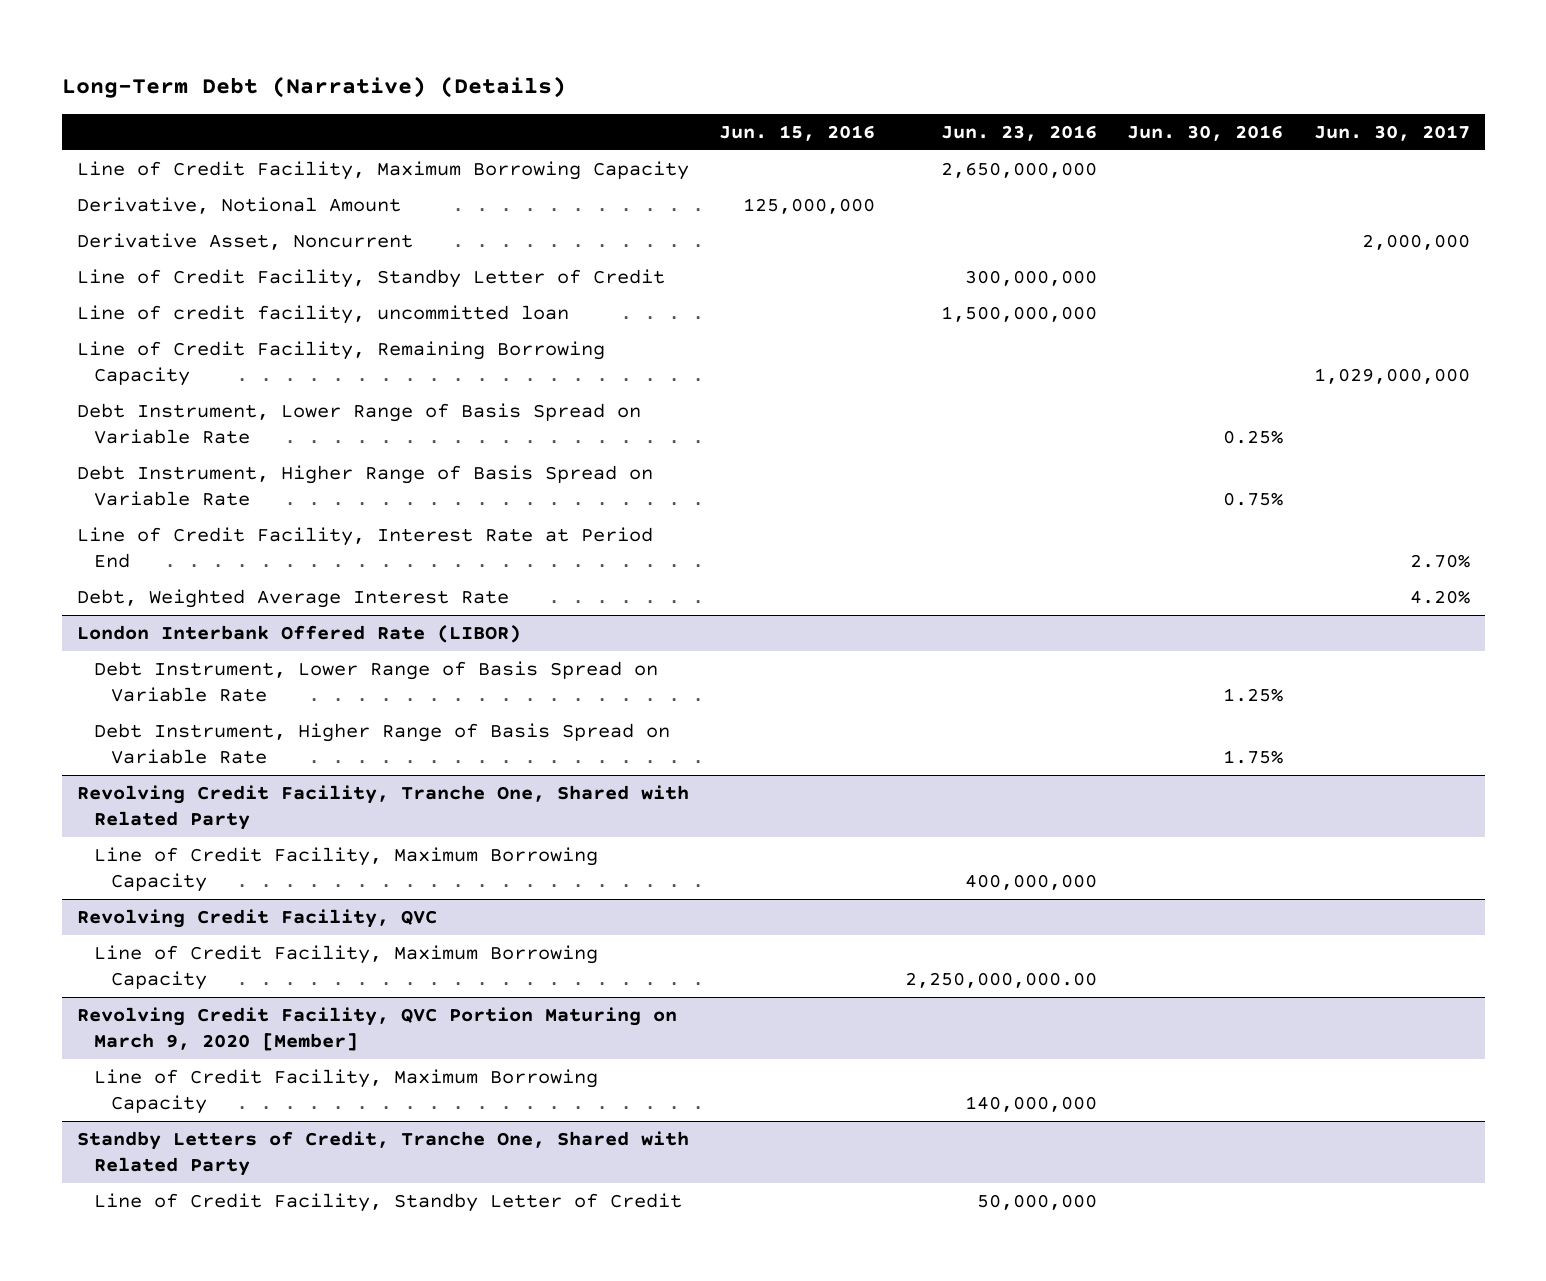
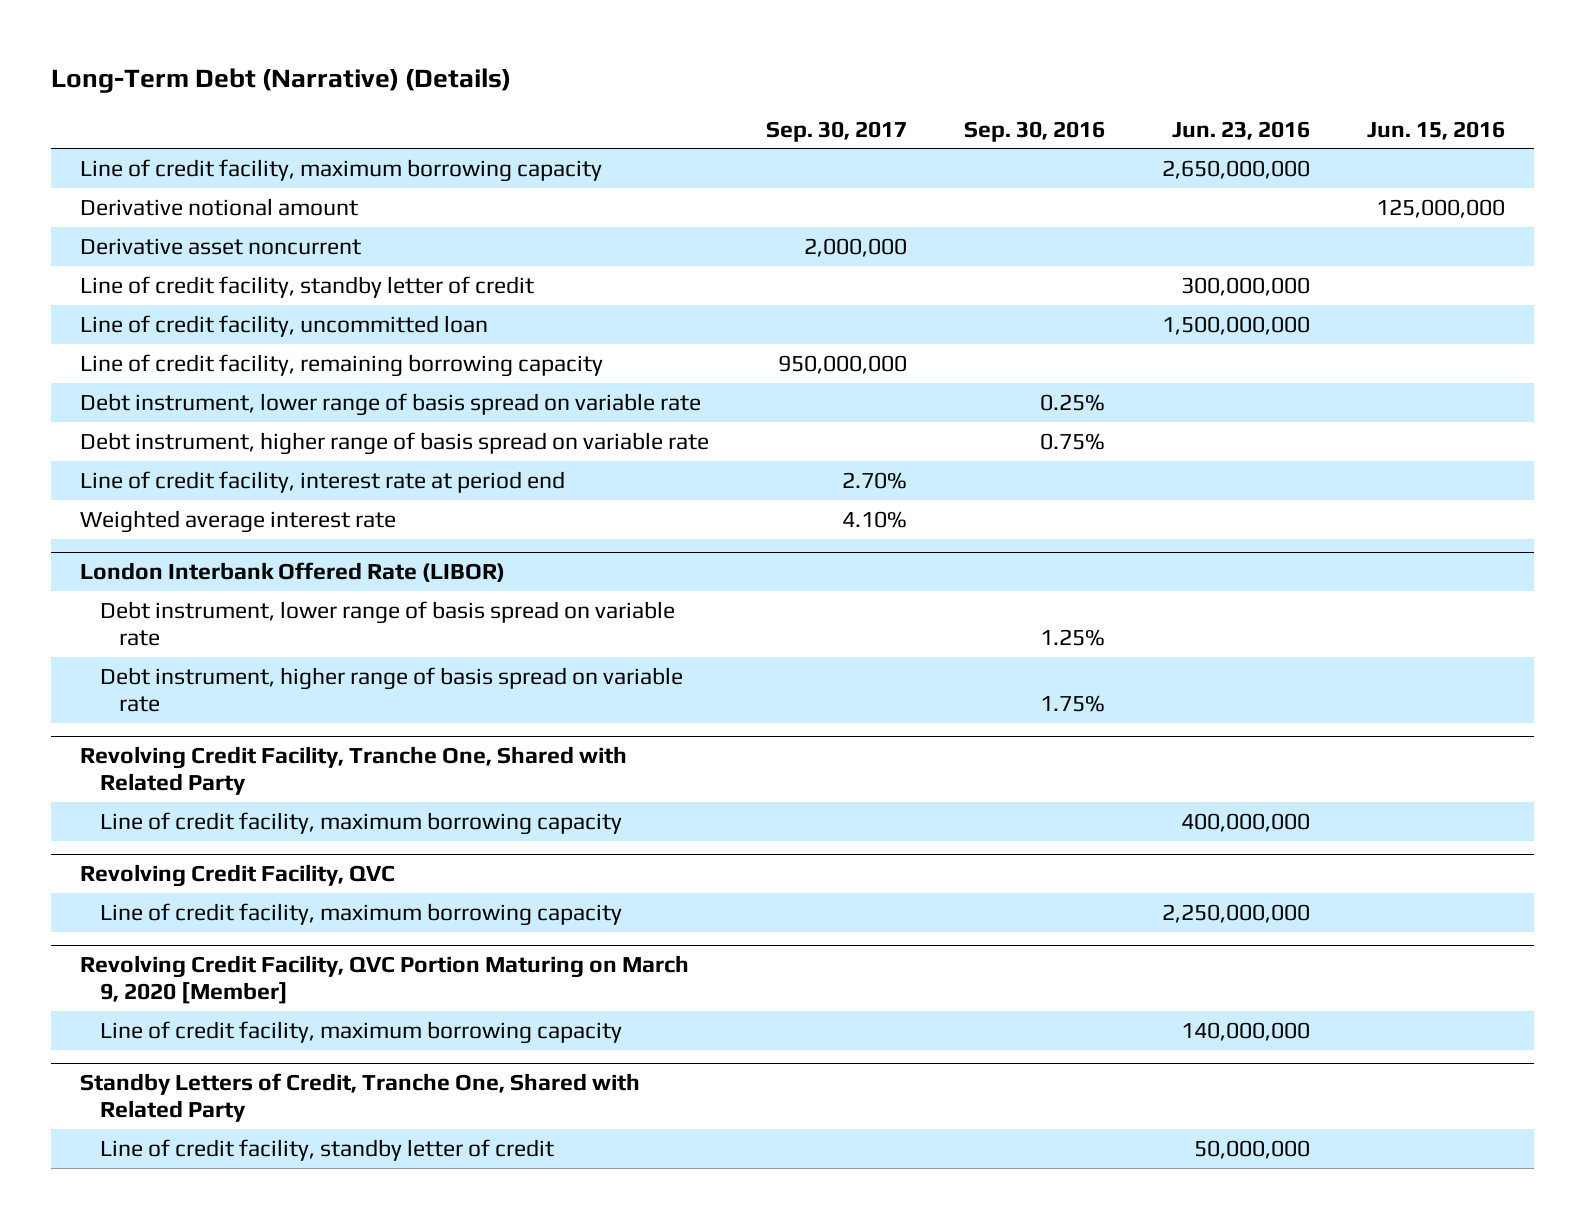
[1127,124,1284,141] Jun. 30, 2016 -> none
[1313,124,1470,141] Jun. 30, 2017 -> none
none -> [765,120,907,142] Sep. 30, 2017
none -> [963,120,1105,142] Sep. 30, 2016
[76,160,689,180] Line of Credit Facility, Maximum Borrowing Capacity -> [79,158,602,182] Line of credit facility, maximum borrowing capacity
[76,196,401,214] Derivative, Notional Amount -> [79,197,358,216] Derivative notional amount
[76,232,413,250] Derivative Asset, Noncurrent -> [79,237,361,255] Derivative asset noncurrent
[76,268,665,288] Line of Credit Facility, Standby Letter of Credit -> [79,275,534,298] Line of credit facility, standby letter of credit
[76,340,605,387] Line of Credit Facility, Remaining Borrowing Capacity -> [79,353,603,377] Line of credit facility, remaining borrowing capacity
[76,402,641,445] Debt Instrument, Lower Range of Basis Spread on Variable Rate -> [79,392,701,416] Debt instrument, lower range of basis spread on variable rate
[76,464,653,507] Debt Instrument, Higher Range of Basis Spread on Variable Rate -> [79,431,709,455] Debt instrument, higher range of basis spread on variable rate
[76,526,653,569] Line of Credit Facility, Interest Rate at Period End -> [79,470,565,493] Line of credit facility, interest rate at period end
[76,588,509,608] Debt, Weighted Average Interest Rate -> [79,509,396,533] Weighted average interest rate
[94,660,659,703] Debt Instrument, Lower Range of Basis Spread on Variable Rate -> [99,600,675,646] Debt instrument, lower range of basis spread on variable rate
[94,722,671,765] Debt Instrument, Higher Range of Basis Spread on Variable Rate -> [99,666,683,712] Debt instrument, higher range of basis spread on variable rate
[94,846,599,893] Line of Credit Facility, Maximum Borrowing Capacity -> [99,811,622,835] Line of credit facility, maximum borrowing capacity
[94,944,599,991] Line of Credit Facility, Maximum Borrowing Capacity -> [99,902,622,926] Line of credit facility, maximum borrowing capacity
[905,972,1098,989] 2,250,000,000.00 -> [1161,903,1310,923] 2,250,000,000
[94,1068,599,1115] Line of Credit Facility, Maximum Borrowing Capacity -> [99,1020,622,1044] Line of credit facility, maximum borrowing capacity
[94,1192,683,1212] Line of Credit Facility, Standby Letter of Credit -> [99,1138,554,1161] Line of credit facility, standby letter of credit

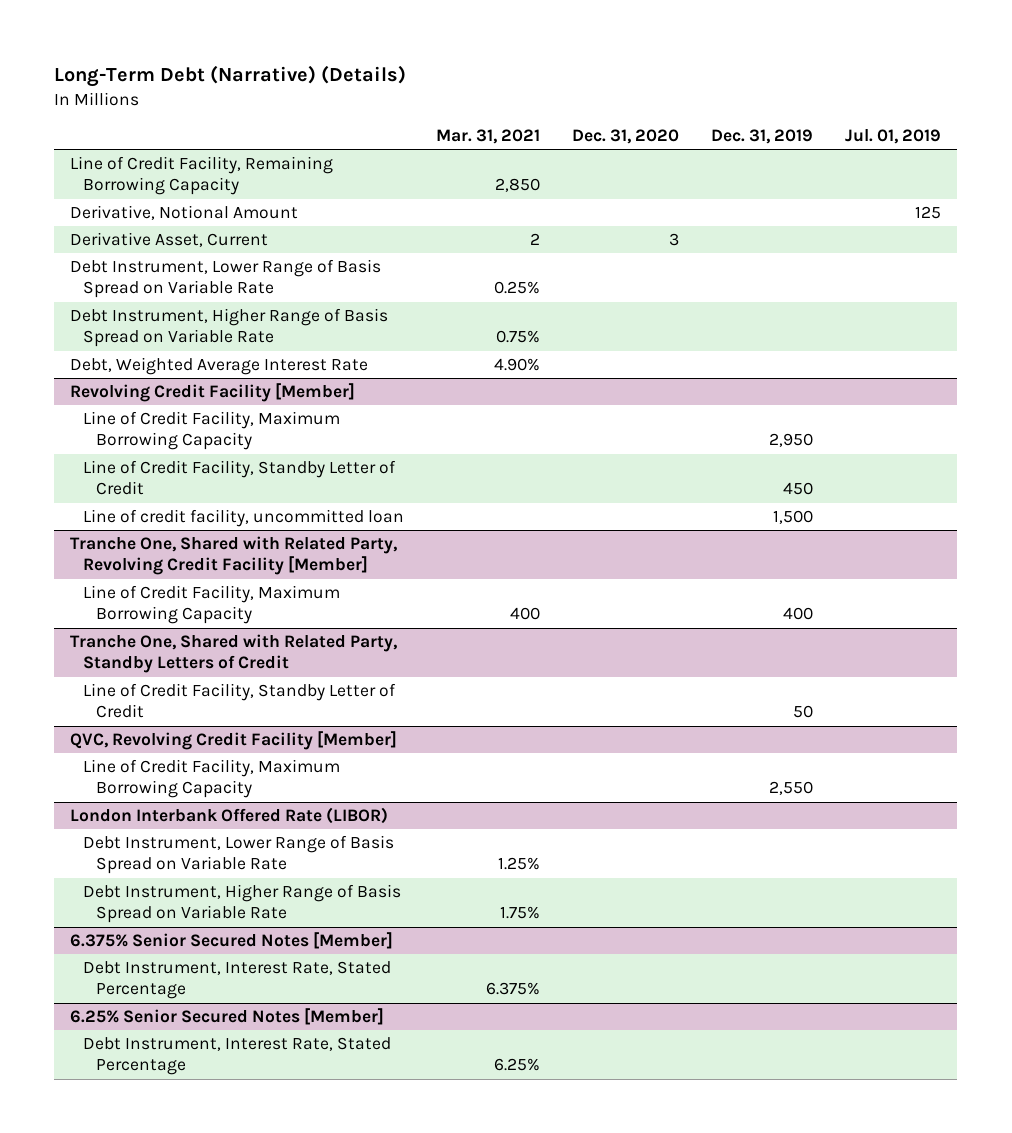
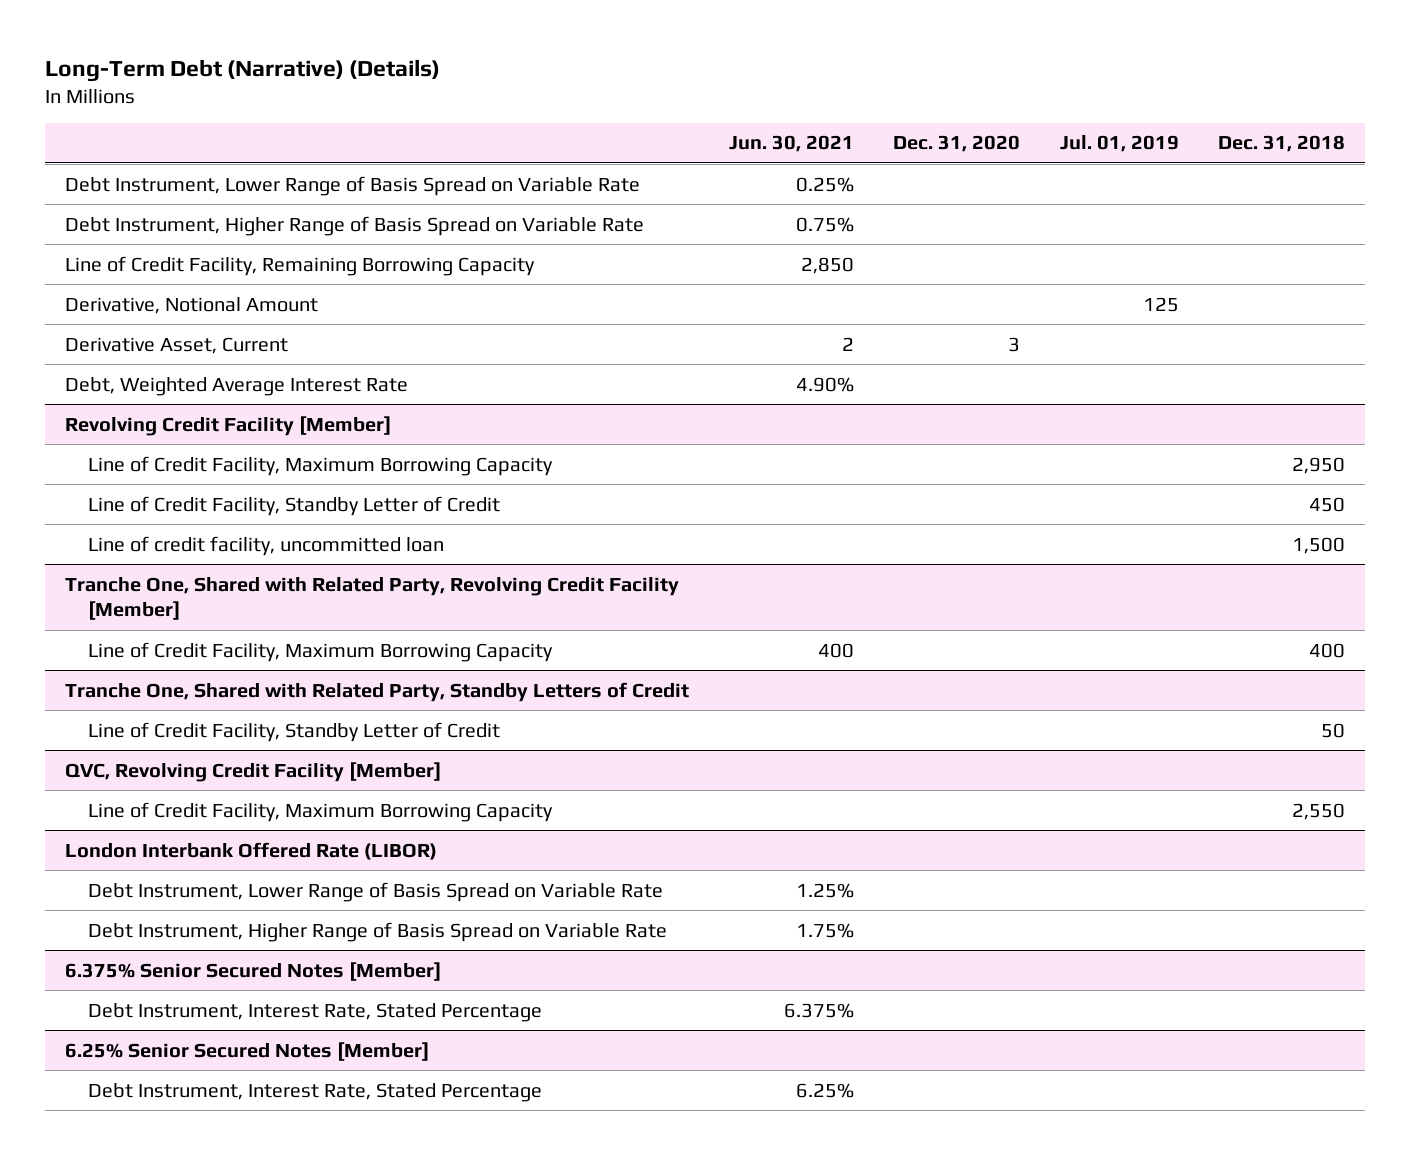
[436,129,541,145] Mar. 31, 2021 -> none
[711,129,814,145] Dec. 31, 2019 -> none
none -> [728,135,854,153] Jun. 30, 2021
none -> [1218,135,1346,153] Dec. 31, 2018
[70,259,382,299] Debt Instrument, Lower Range of Basis Spread on Variable Rate -> [65,175,641,196] Debt Instrument, Lower Range of Basis Spread on Variable Rate
[70,308,389,348] Debt Instrument, Higher Range of Basis Spread on Variable Rate -> [65,215,645,236] Debt Instrument, Higher Range of Basis Spread on Variable Rate

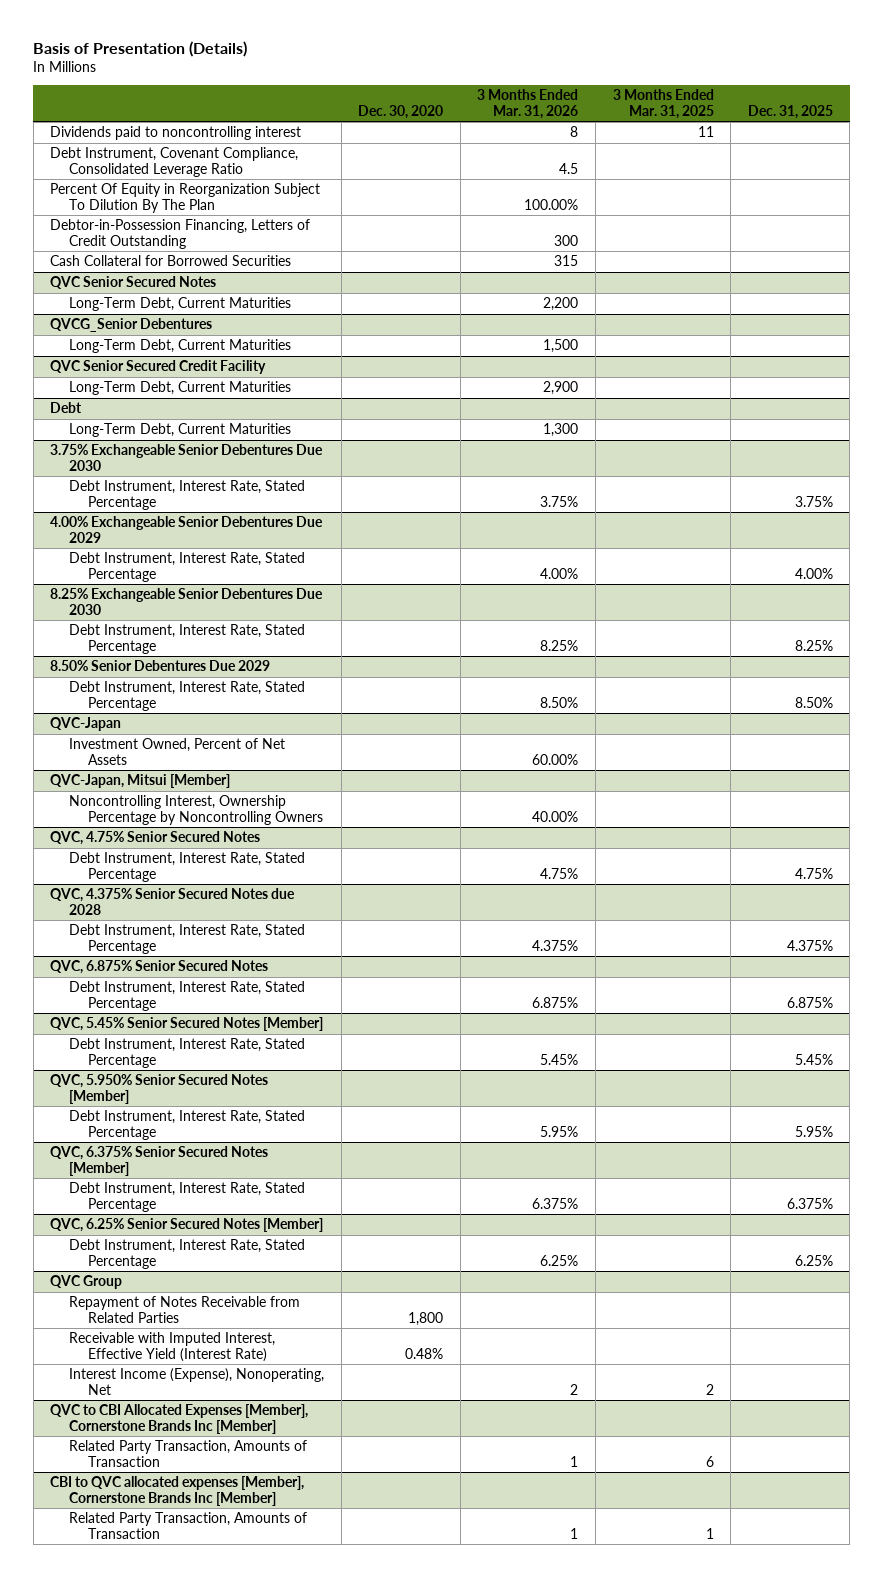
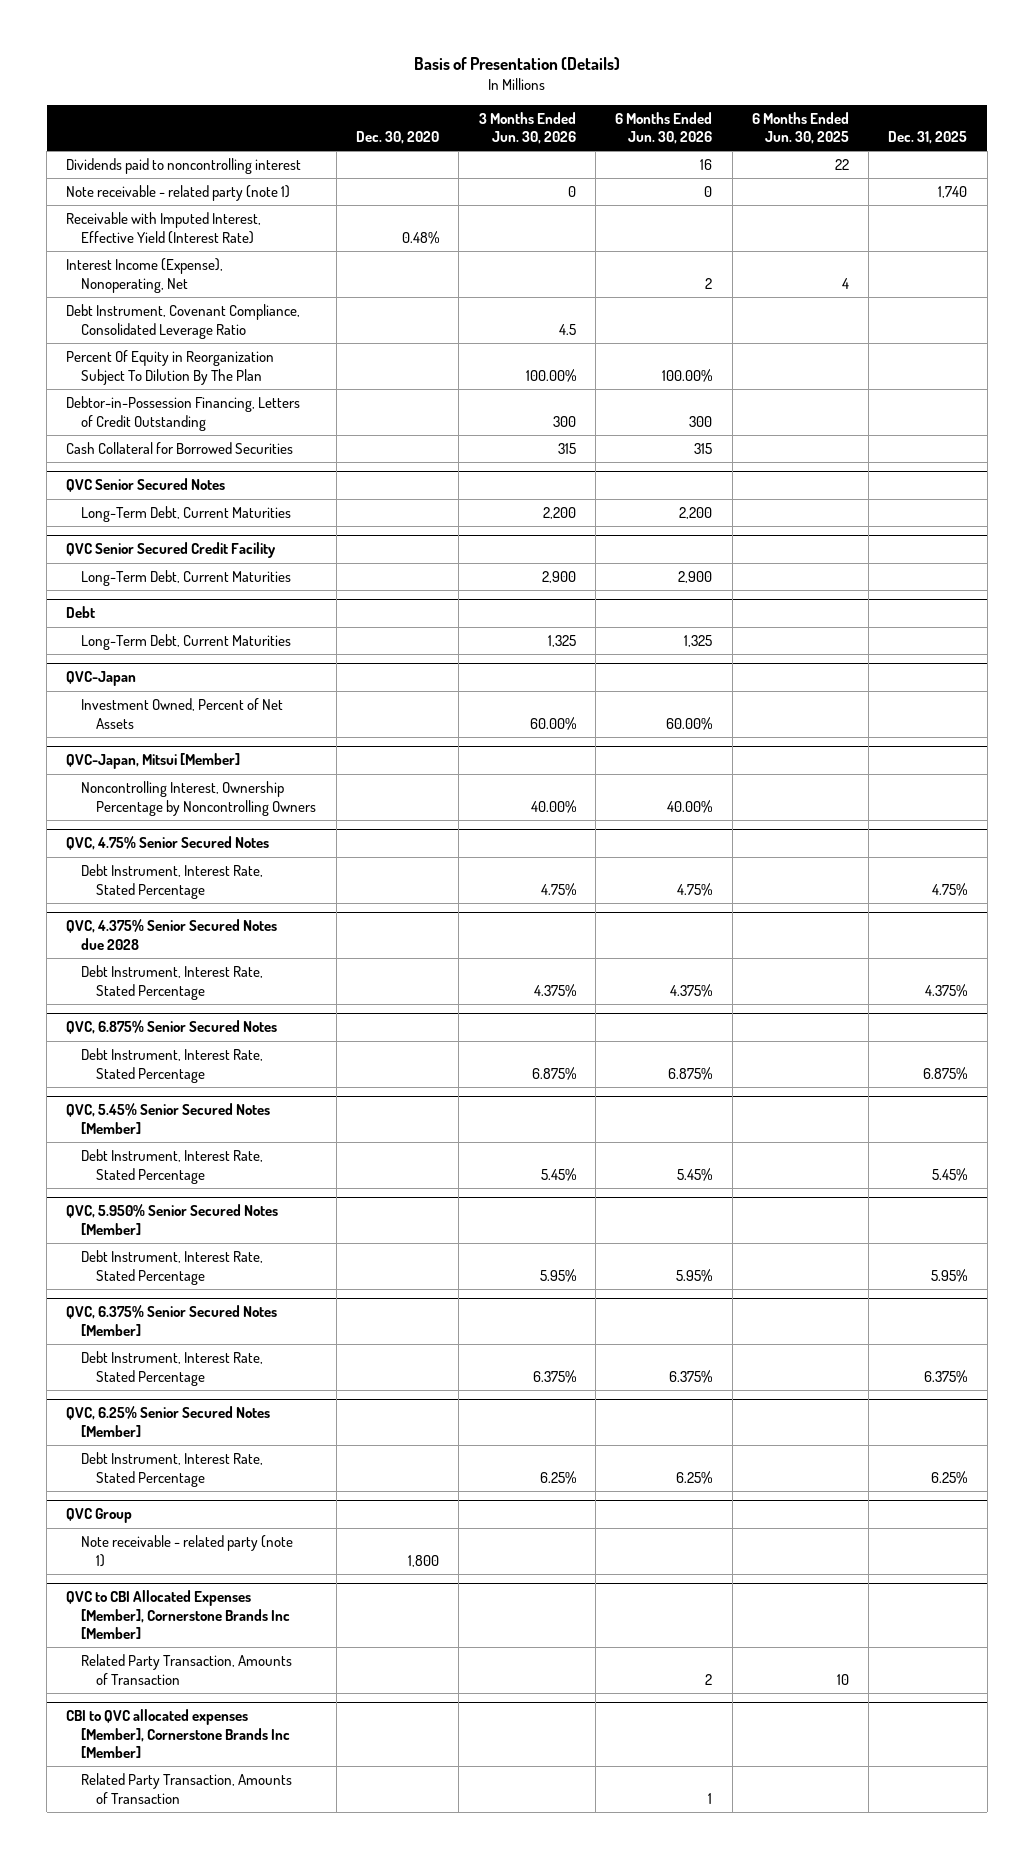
[477,89,579,119] 3 Months Ended Mar. 31, 2026 -> none
[612,89,714,119] 3 Months Ended Mar. 31, 2025 -> none
none -> [478,111,576,145] 3 Months Ended Jun. 30, 2026
none -> [615,111,713,145] 6 Months Ended Jun. 30, 2026
none -> [751,111,849,145] 6 Months Ended Jun. 30, 2025
none -> [66,185,291,202] Note receivable - related party (note 1)
none -> [66,212,262,244] Receivable with Imputed Interest, Effective Yield (Interest Rate)
none -> [66,258,224,293] Interest Income (Expense), Nonoperating, Net
[50,318,213,333] QVCG_Senior Debentures -> none
[69,339,292,354] Long-Term Debt, Current Maturities -> none
[50,444,324,471] 3.75% Exchangeable Senior Debentures Due 2030 -> none
[69,480,306,510] Debt Instrument, Interest Rate, Stated Percentage -> none
[50,516,324,543] 4.00% Exchangeable Senior Debentures Due 2029 -> none
[69,552,306,582] Debt Instrument, Interest Rate, Stated Percentage -> none
[50,588,324,615] 8.25% Exchangeable Senior Debentures Due 2030 -> none
[69,624,306,654] Debt Instrument, Interest Rate, Stated Percentage -> none
[50,660,271,672] 8.50% Senior Debentures Due 2029 -> none
[69,681,306,711] Debt Instrument, Interest Rate, Stated Percentage -> none
[69,1332,276,1362] Receivable with Imputed Interest, Effective Yield (Interest Rate) -> none
[69,1368,325,1395] Interest Income (Expense), Nonoperating, Net -> none
[69,1296,301,1323] Repayment of Notes Receivable from Related Parties -> [81,1535,294,1567] Note receivable - related party (note 1)

